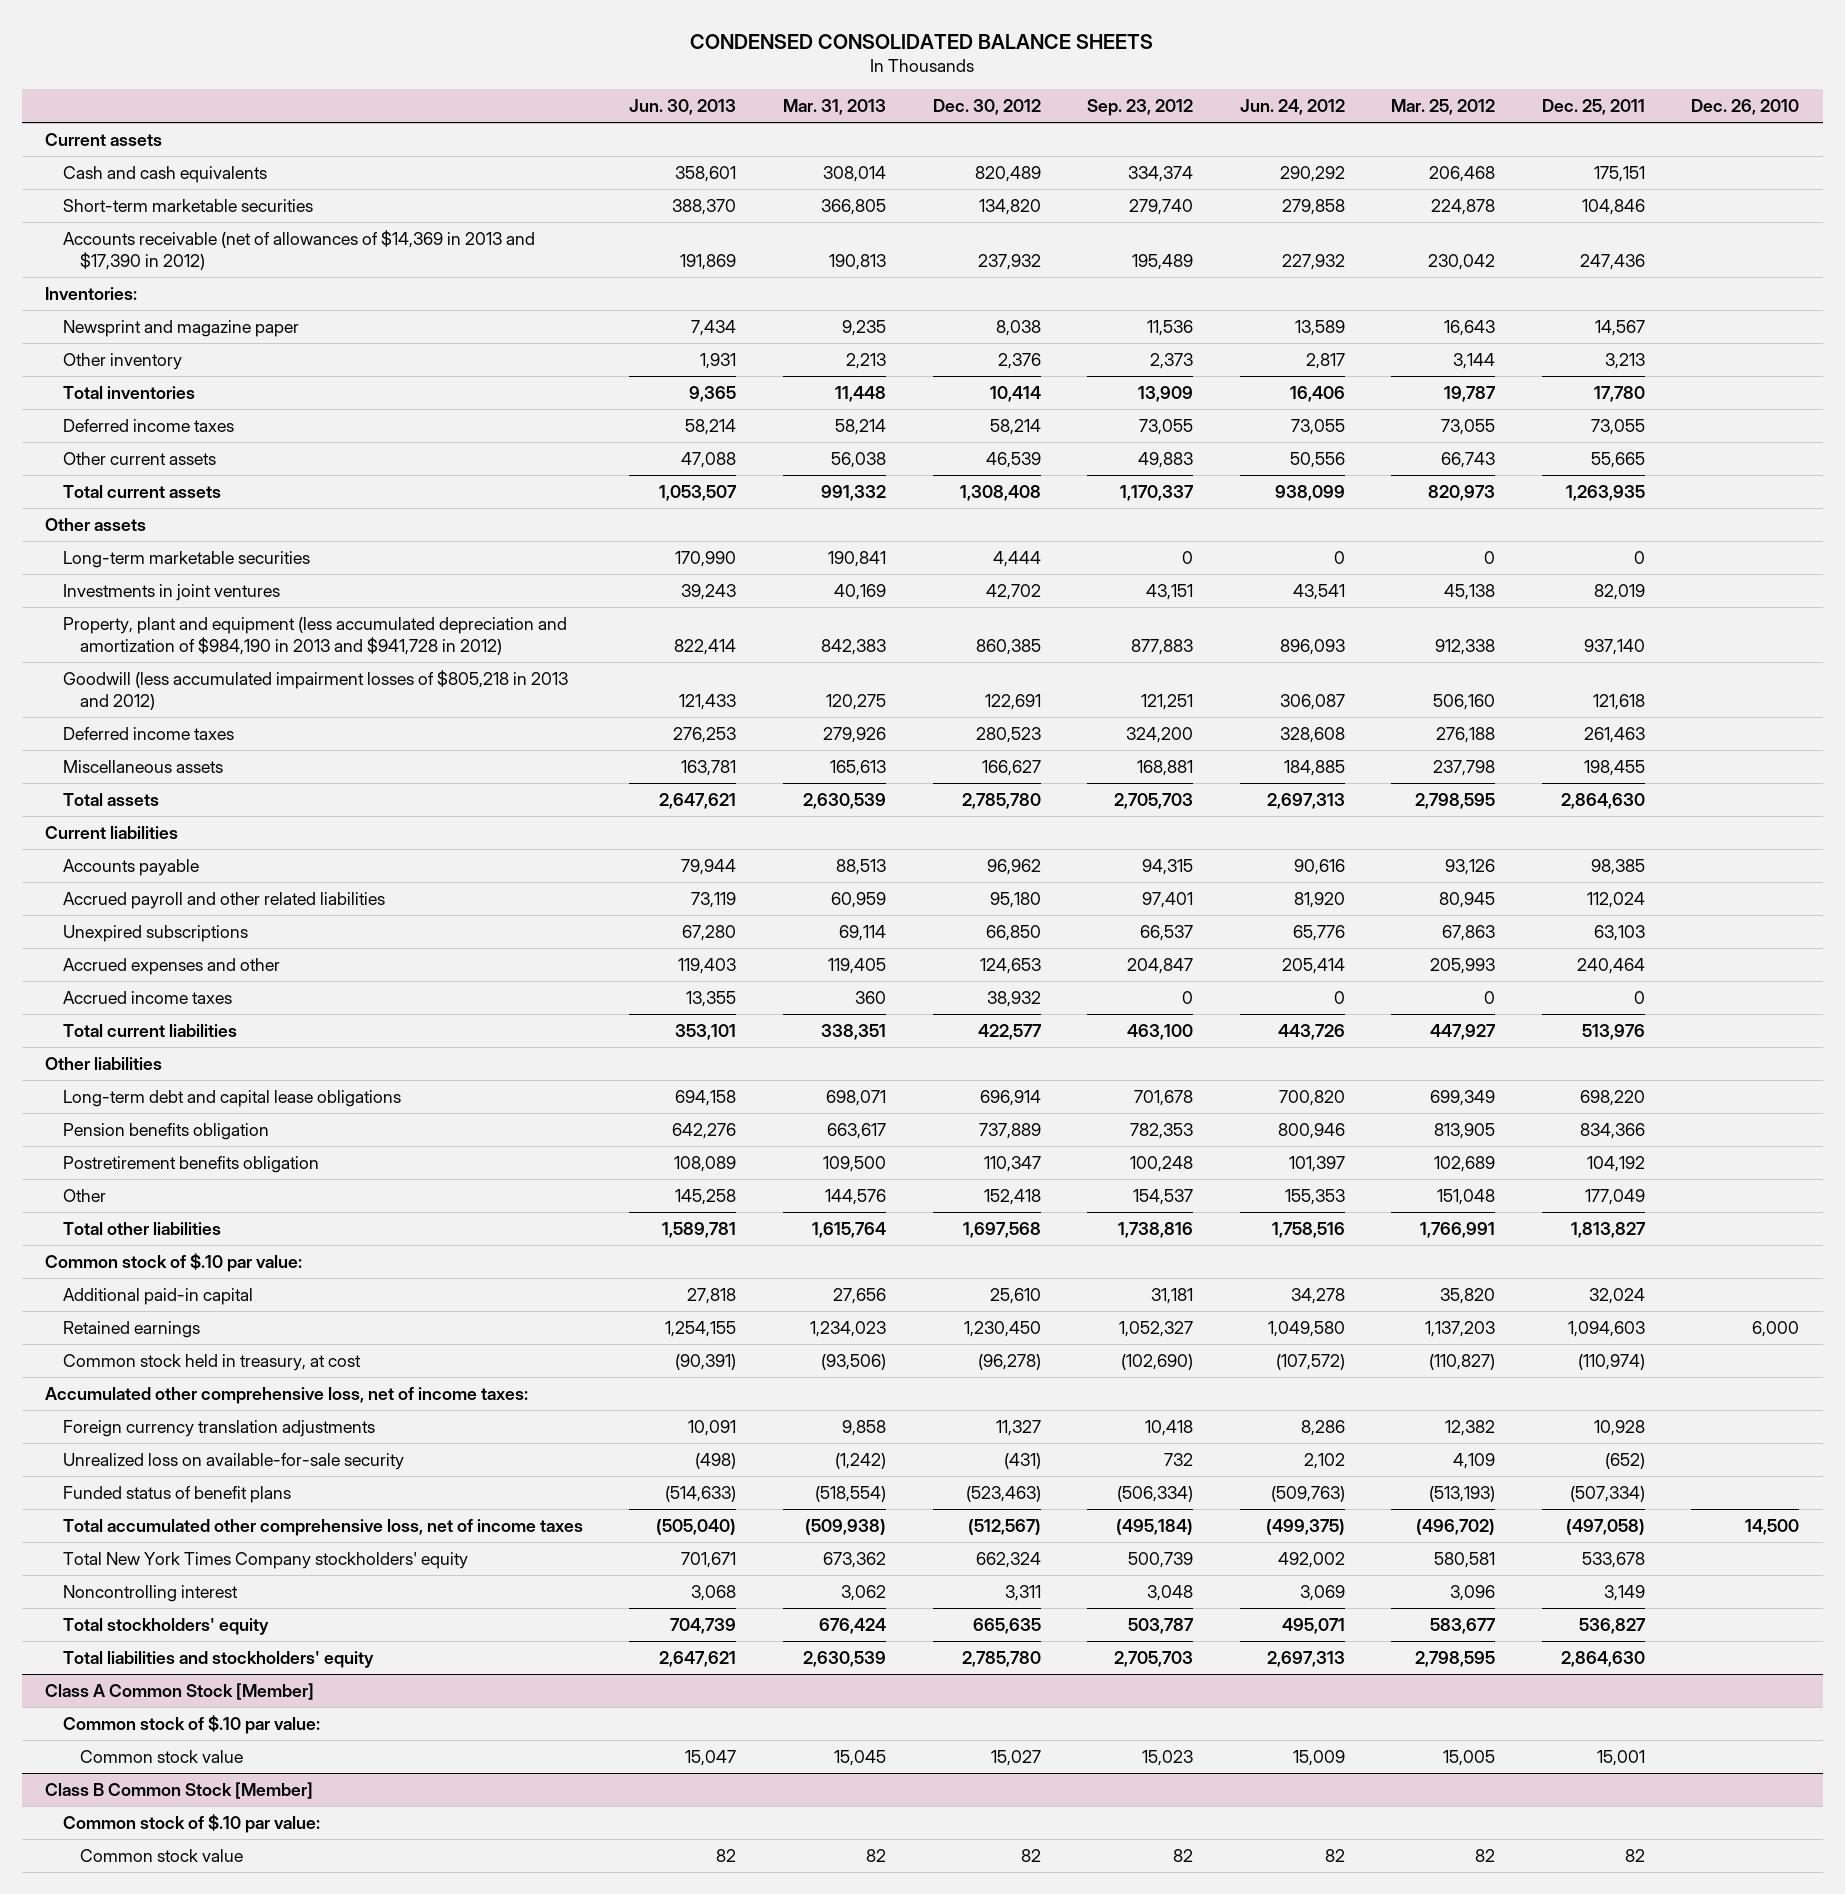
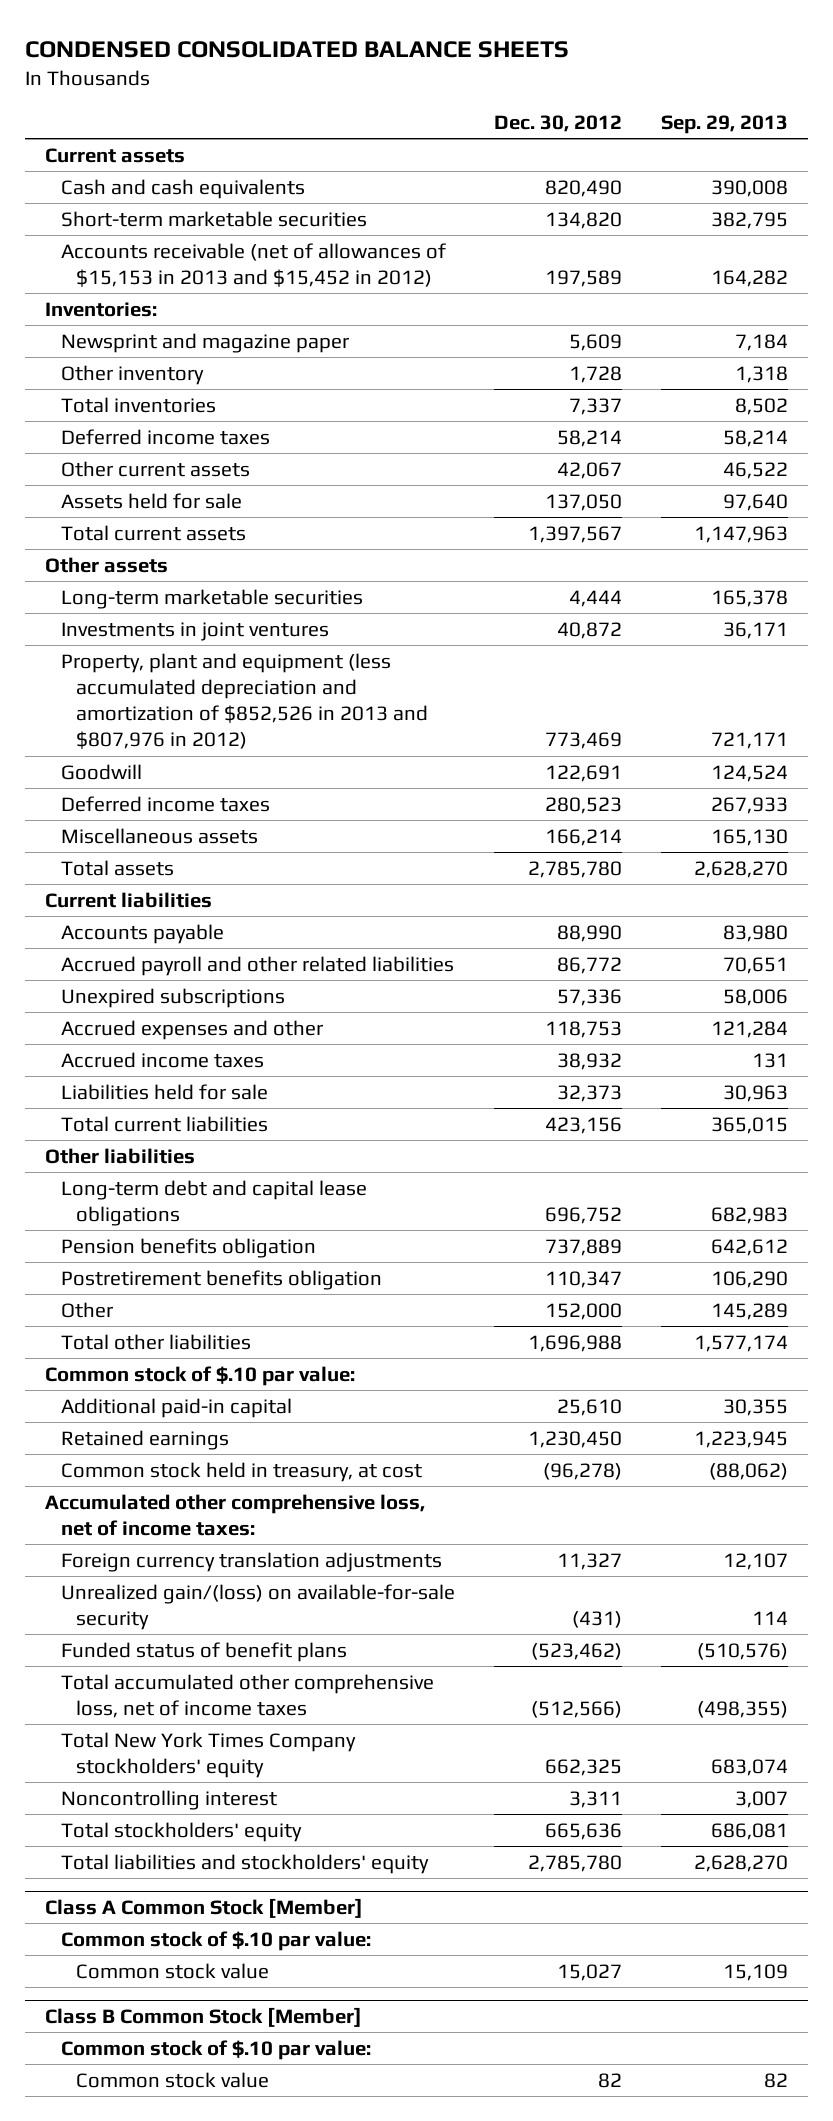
[629,99,737,116] Jun. 30, 2013 -> none
[782,99,886,116] Mar. 31, 2013 -> none
[1087,99,1194,117] Sep. 23, 2012 -> none
[1239,99,1345,116] Jun. 24, 2012 -> none
[1391,99,1496,116] Mar. 25, 2012 -> none
[1541,99,1645,116] Dec. 25, 2011 -> none
[1691,99,1800,116] Dec. 26, 2010 -> none
none -> [661,114,789,134] Sep. 29, 2013
[974,165,1041,182] 820,489 -> [544,179,622,197] 820,490
[62,229,535,270] Accounts receivable (net of allowances of $14,369 in 2013 and $17,390 in 2012) -> [60,242,446,287] Accounts receivable (net of allowances of $15,153 in 2013 and $15,452 in 2012)
[977,253,1041,270] 237,932 -> [544,269,622,287] 197,589
[995,319,1041,336] 8,038 -> [568,333,622,351] 5,609
[997,352,1041,369] 2,376 -> [568,365,622,383] 1,728
[989,385,1041,402] 10,414 -> [568,397,622,415] 7,337
[985,451,1041,468] 46,539 -> [556,461,622,479] 42,067
none -> [60,492,242,509] Assets held for sale
[959,484,1041,501] 1,308,408 -> [527,525,622,543] 1,397,567
[985,583,1041,600] 42,702 -> [556,621,622,639] 40,872
[62,616,567,655] Property, plant and equipment (less accumulated depreciation and amortization of $984,190 in 2013 and $941,728 in 2012) -> [60,652,429,750] Property, plant and equipment (less accumulated depreciation and amortization of $852,526 in 2013 and $807,976 in 2012)
[975,638,1041,655] 860,385 -> [544,732,622,750] 773,469
[62,669,568,710] Goodwill (less accumulated impairment losses of $805,218 in 2013 and 2012) -> [60,763,142,780] Goodwill
[981,759,1041,776] 166,627 -> [544,828,622,846] 166,214
[986,858,1041,875] 96,962 -> [556,924,622,942] 88,990
[989,891,1041,908] 95,180 -> [556,956,622,974] 86,772
[985,924,1041,941] 66,850 -> [556,988,622,1006] 57,336
[979,957,1041,974] 124,653 -> [544,1020,622,1038] 118,753
none -> [60,1083,268,1100] Liabilities held for sale
[977,1023,1042,1040] 422,577 -> [544,1116,622,1134] 423,156
[979,1089,1041,1106] 696,914 -> [544,1206,622,1224] 696,752
[983,1188,1041,1205] 152,418 -> [544,1302,622,1320] 152,000
[962,1221,1041,1238] 1,697,568 -> [527,1334,622,1352] 1,696,988
[62,1452,404,1470] Unrealized loss on available-for-sale security -> [60,1583,455,1630] Unrealized gain/(loss) on available-for-sale security
[965,1485,1041,1502] (523,463) -> [530,1642,622,1660] (523,462)
[967,1518,1041,1535] (512,567) -> [530,1700,622,1718] (512,566)
[975,1551,1041,1568] 662,324 -> [544,1758,622,1776] 662,325
[972,1617,1041,1634] 665,635 -> [544,1822,622,1840] 665,636

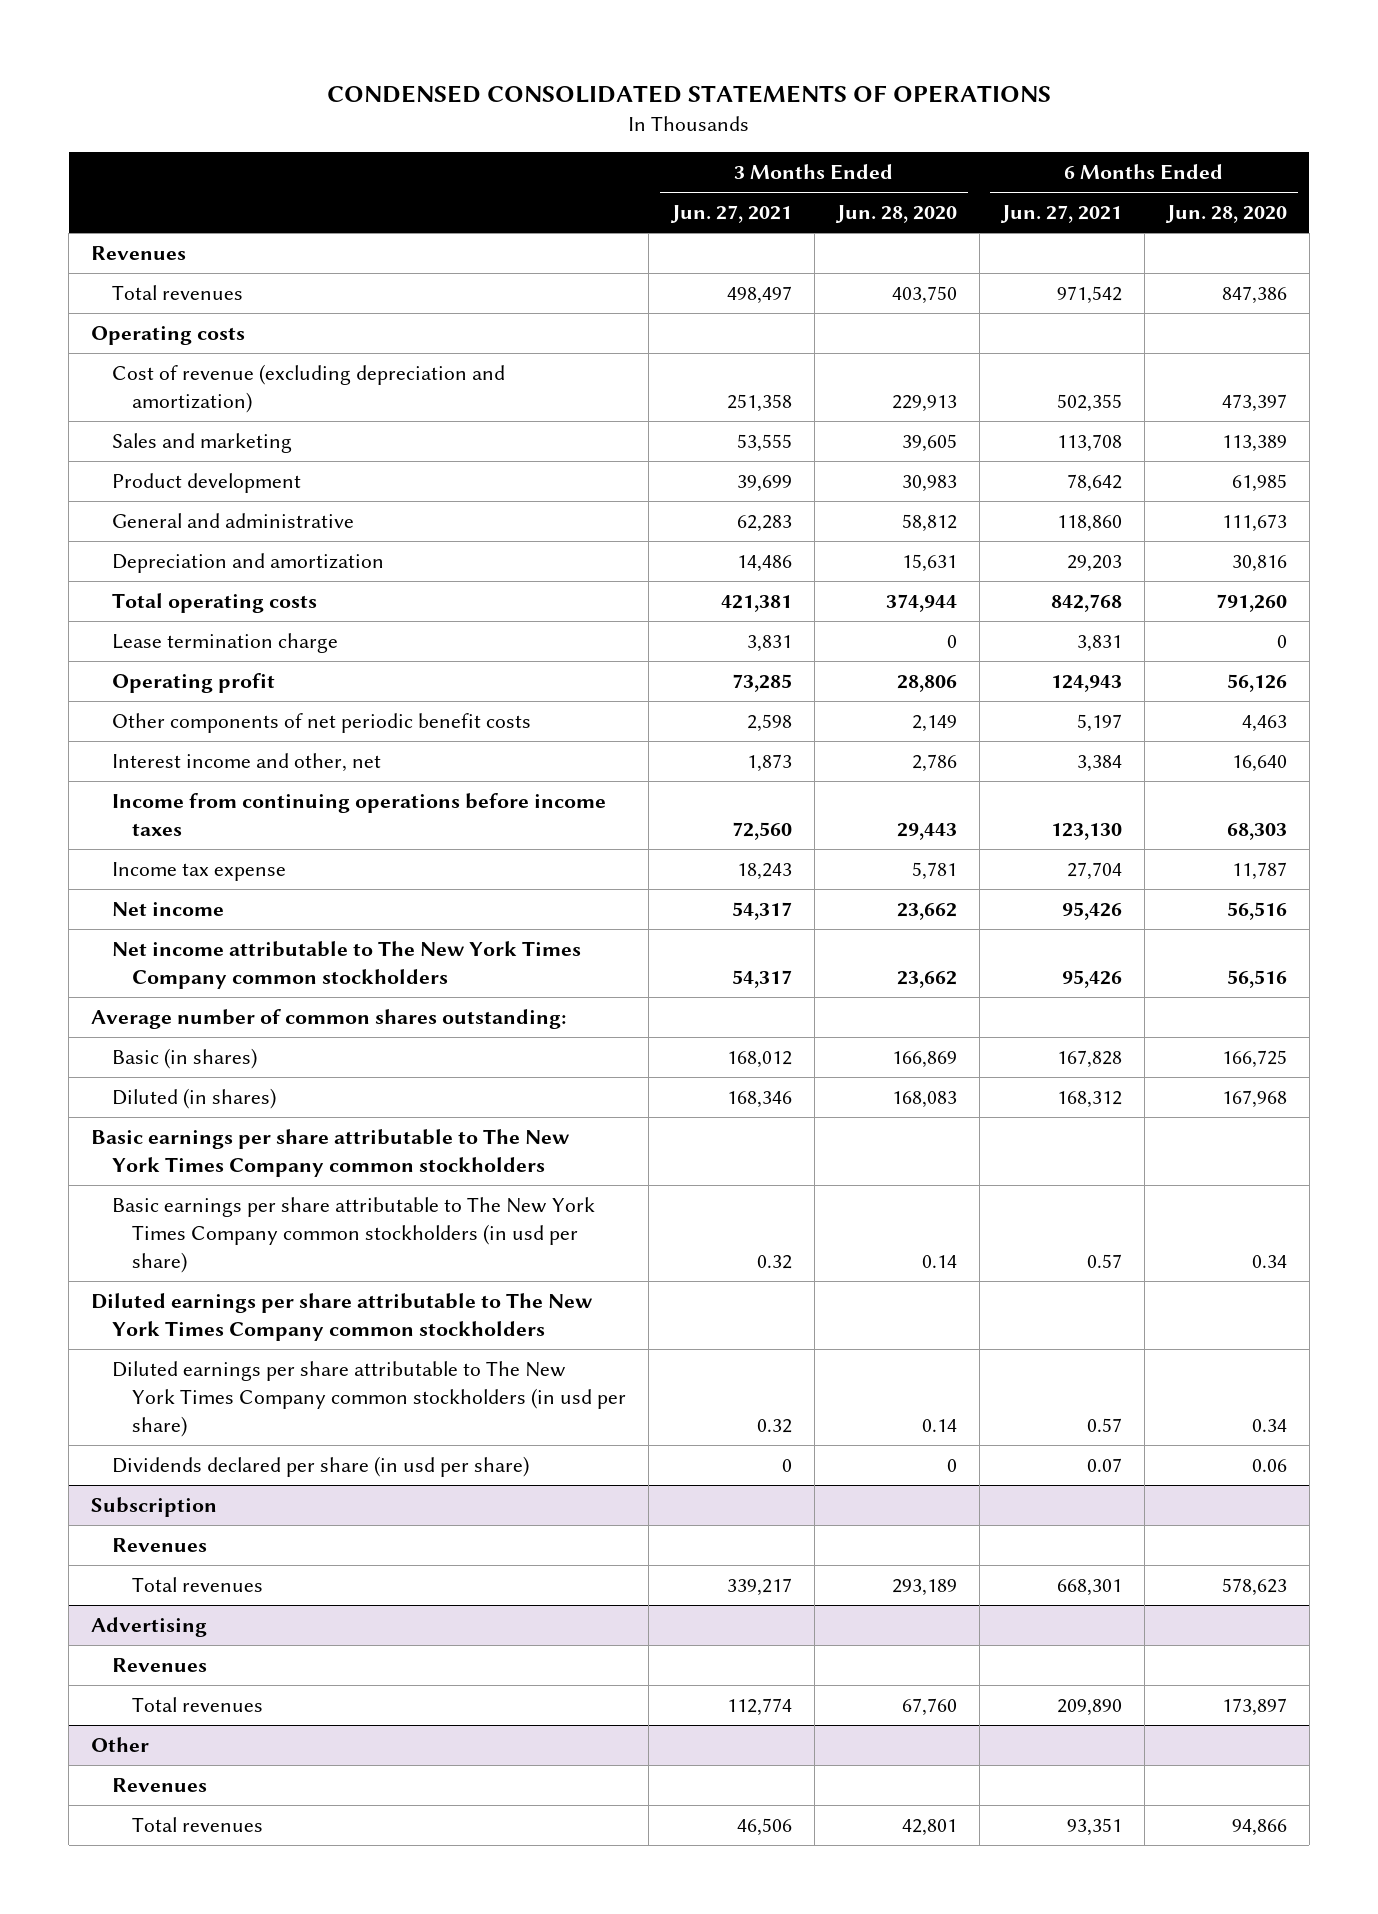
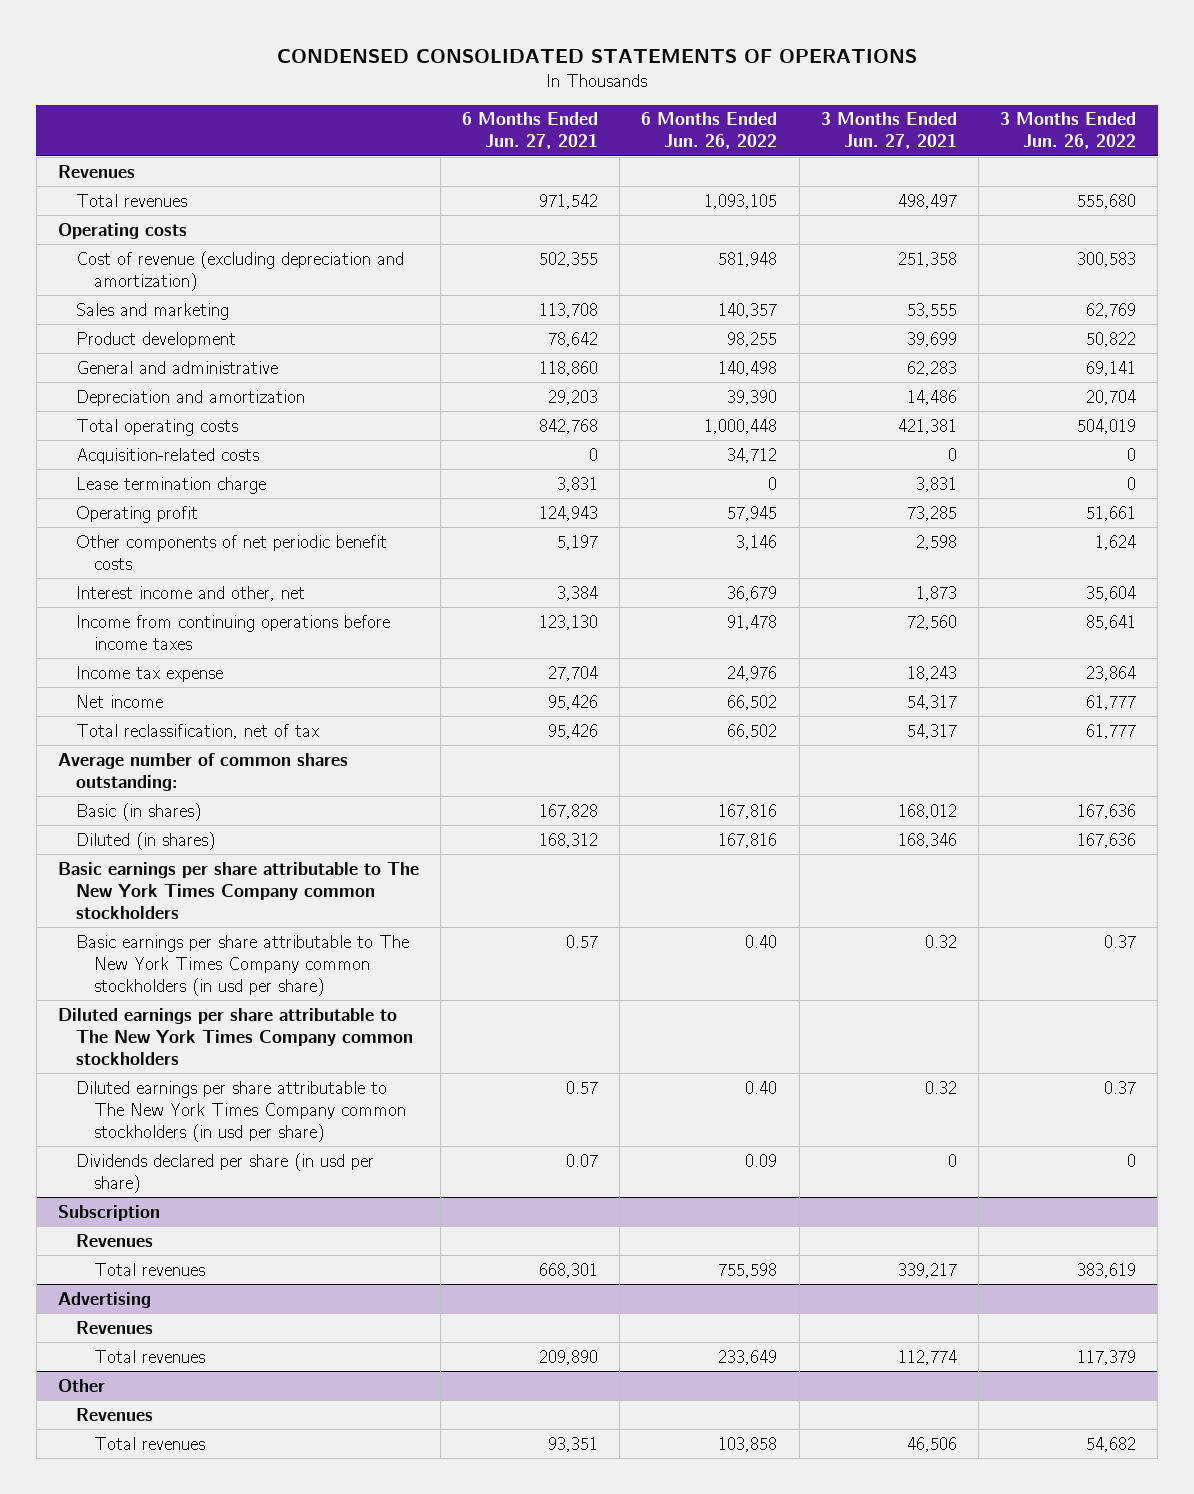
[834,205,957,224] Jun. 28, 2020 -> none
[1164,205,1287,224] Jun. 28, 2020 -> none
none -> [641,112,778,150] 6 Months Ended Jun. 26, 2022
none -> [999,112,1136,150] 3 Months Ended Jun. 26, 2022
none -> [75,447,259,464] Acquisition-related costs
[111,940,581,989] Net income attributable to The New York Times Company common stockholders -> [75,723,319,739] Total reclassification, net of tax

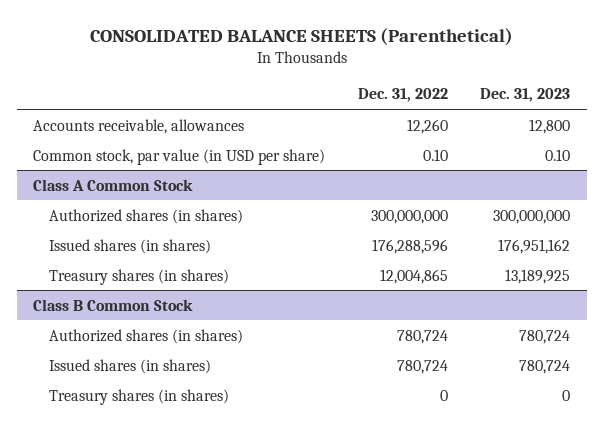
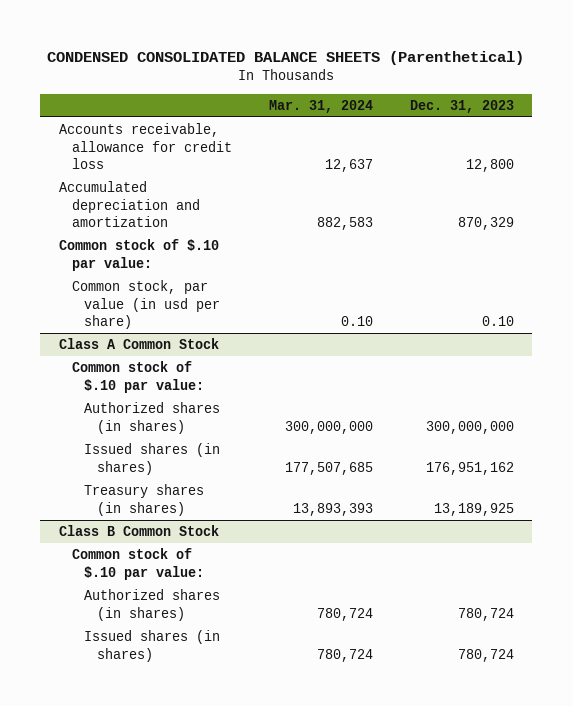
[89,27,513,46] CONSOLIDATED BALANCE SHEETS (Parenthetical) -> [47,50,525,65] CONDENSED CONSOLIDATED BALANCE SHEETS (Parenthetical)
[357,88,448,103] Dec. 31, 2022 -> none
none -> [268,99,373,113] Mar. 31, 2024
[33,118,245,134] Accounts receivable, allowances -> [59,122,232,170] Accounts receivable, allowance for credit loss
none -> [59,180,200,228] Accumulated depreciation and amortization
none -> [59,238,220,271] Common stock of $.10 par value:
[33,148,326,165] Common stock, par value (in USD per share) -> [71,279,221,330] Common stock, par value (in usd per share)
none -> [71,360,205,393] Common stock of $.10 par value:
none -> [71,547,205,580] Common stock of $.10 par value:
[48,388,229,405] Treasury shares (in shares) -> none

